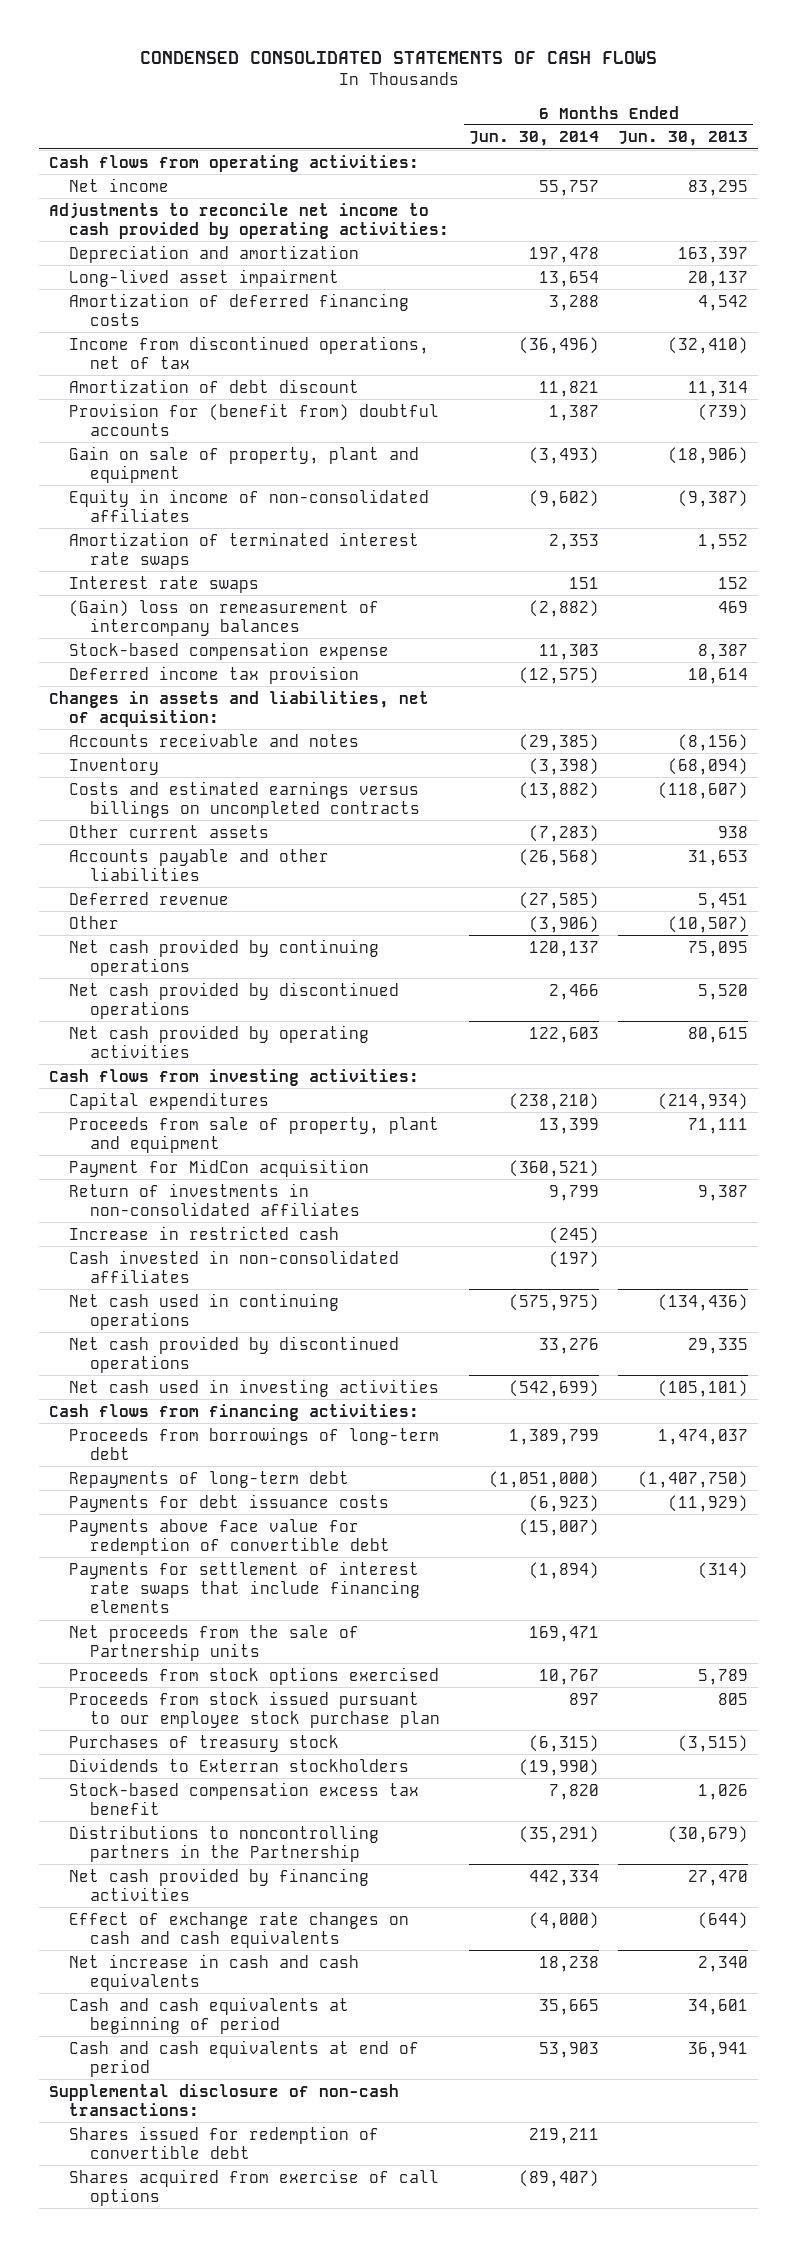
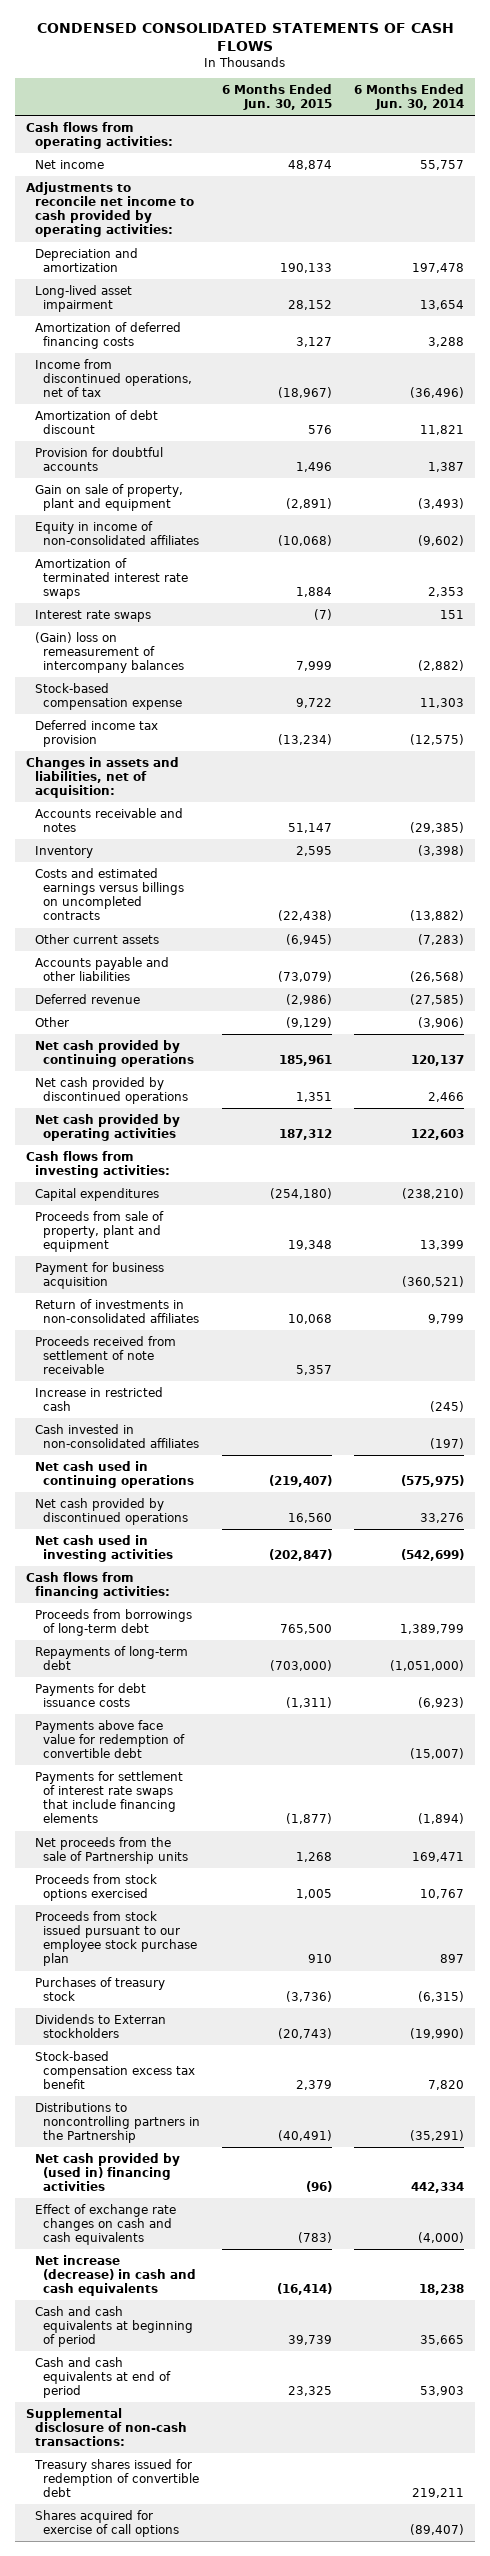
[618,131,749,147] Jun. 30, 2013 -> none
none -> [221,83,332,111] 6 Months Ended Jun. 30, 2015
[69,402,440,436] Provision for (benefit from) doubtful accounts -> [34,446,163,471] Provision for doubtful accounts
[69,1158,370,1177] Payment for MidCon acquisition -> [34,1261,164,1289] Payment for business acquisition
none -> [34,1335,176,1375] Proceeds received from settlement of note receivable
[69,1867,370,1901] Net cash provided by financing activities -> [34,2152,180,2192] Net cash provided by (used in) financing activities
[69,1953,360,1991] Net increase in cash and cash equivalents -> [34,2254,196,2297] Net increase (decrease) in cash and cash equivalents
[69,2125,380,2159] Shares issued for redemption of convertible debt -> [33,2458,199,2498] Treasury shares issued for redemption of convertible debt
[69,2168,440,2206] Shares acquired from exercise of call options -> [34,2509,179,2537] Shares acquired for exercise of call options

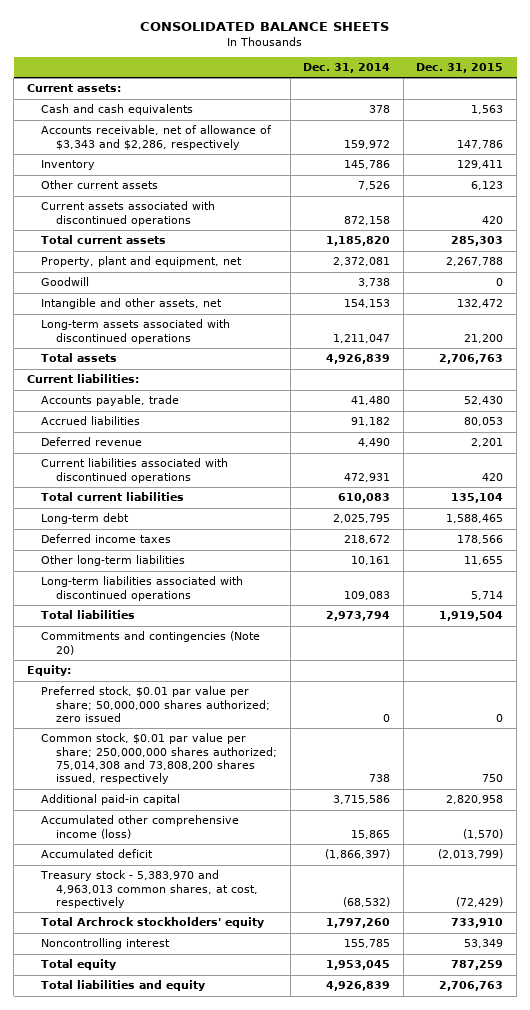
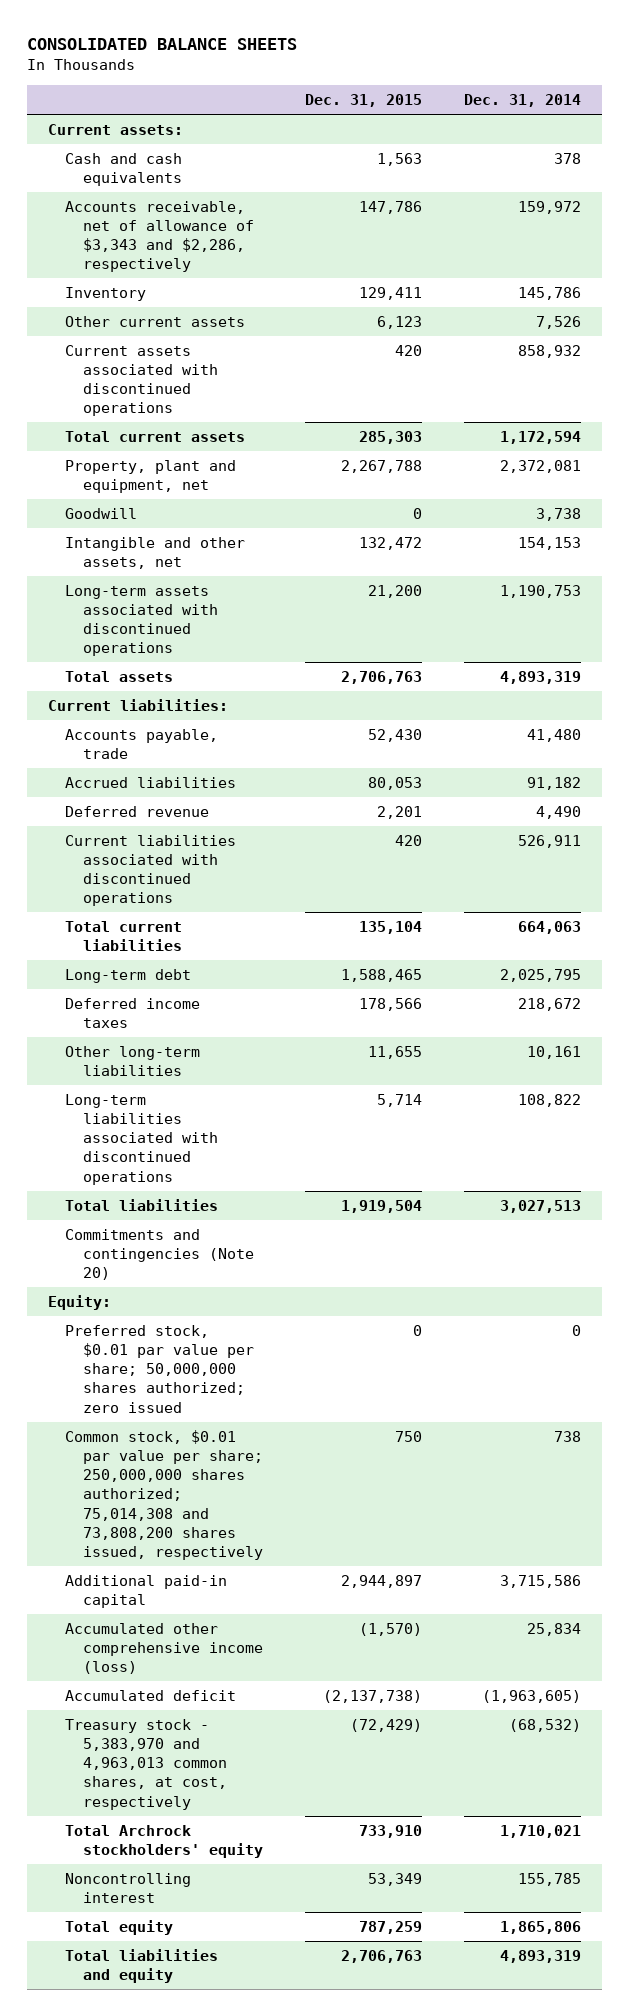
[344,215,391,225] 872,158 -> [518,344,582,358] 858,932
[326,236,391,247] 1,185,820 -> [500,430,582,444] 1,172,594
[333,333,391,343] 1,211,047 -> [500,584,582,598] 1,190,753
[326,354,391,365] 4,926,839 -> [500,670,582,684] 4,893,319
[344,472,391,482] 472,931 -> [518,834,582,848] 526,911
[338,493,391,504] 610,083 -> [518,920,582,934] 664,063
[344,590,391,600] 109,083 -> [518,1093,582,1107] 108,822
[326,611,391,622] 2,973,794 -> [500,1199,582,1213] 3,027,513
[446,795,504,805] 2,820,958 -> [340,1574,422,1588] 2,944,897
[351,829,391,839] 15,865 -> [527,1622,582,1636] 25,834
[325,849,391,860] (1,866,397) -> [482,1689,582,1703] (1,963,605)
[438,849,504,860] (2,013,799) -> [322,1689,422,1703] (2,137,738)
[326,918,391,929] 1,797,260 -> [500,1824,582,1838] 1,710,021
[326,960,391,971] 1,953,045 -> [500,1920,582,1934] 1,865,806
[326,981,391,992] 4,926,839 -> [500,1949,582,1963] 4,893,319

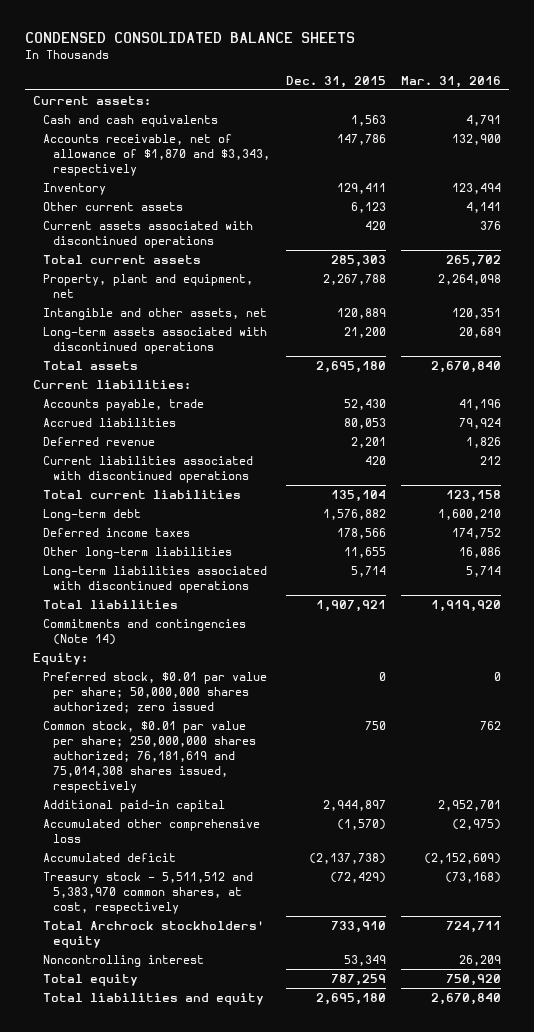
[27,38,298,51] CONSOLIDATED BALANCE SHEETS -> [25,32,356,44] CONDENSED CONSOLIDATED BALANCE SHEETS
[464,94,582,108] Dec. 31, 2014 -> none
none -> [400,75,501,88] Mar. 31, 2016
[65,200,254,273] Accounts receivable, net of allowance of $3,343 and $2,286, respectively -> [43,134,271,177] Accounts receivable, net of allowance of $1,870 and $3,343, respectively
[65,507,138,519] Goodwill -> none
[358,536,422,550] 132,472 -> [336,308,386,320] 120,889
[340,670,422,684] 2,706,763 -> [315,361,386,374] 2,695,180
[340,968,422,982] 1,588,465 -> [322,509,386,521] 1,576,882
[340,1199,422,1213] 1,919,504 -> [315,600,386,613] 1,907,921
[65,1228,254,1281] Commitments and contingencies (Note 20) -> [43,619,247,646] Commitments and contingencies (Note 14)
[65,1429,263,1560] Common stock, $0.01 par value per share; 250,000,000 shares authorized; 75,014,308 and 73,808,200 shares issued, respectively -> [43,721,257,794] Common stock, $0.01 par value per share; 250,000,000 shares authorized; 76,181,619 and 75,014,308 shares issued, respectively
[65,1622,263,1675] Accumulated other comprehensive income (loss) -> [43,819,261,844] Accumulated other comprehensive loss
[65,1718,227,1810] Treasury stock - 5,383,970 and 4,963,013 common shares, at cost, respectively -> [43,872,254,915] Treasury stock - 5,511,512 and 5,383,970 common shares, at cost, respectively
[340,1949,422,1963] 2,706,763 -> [315,993,386,1006] 2,695,180

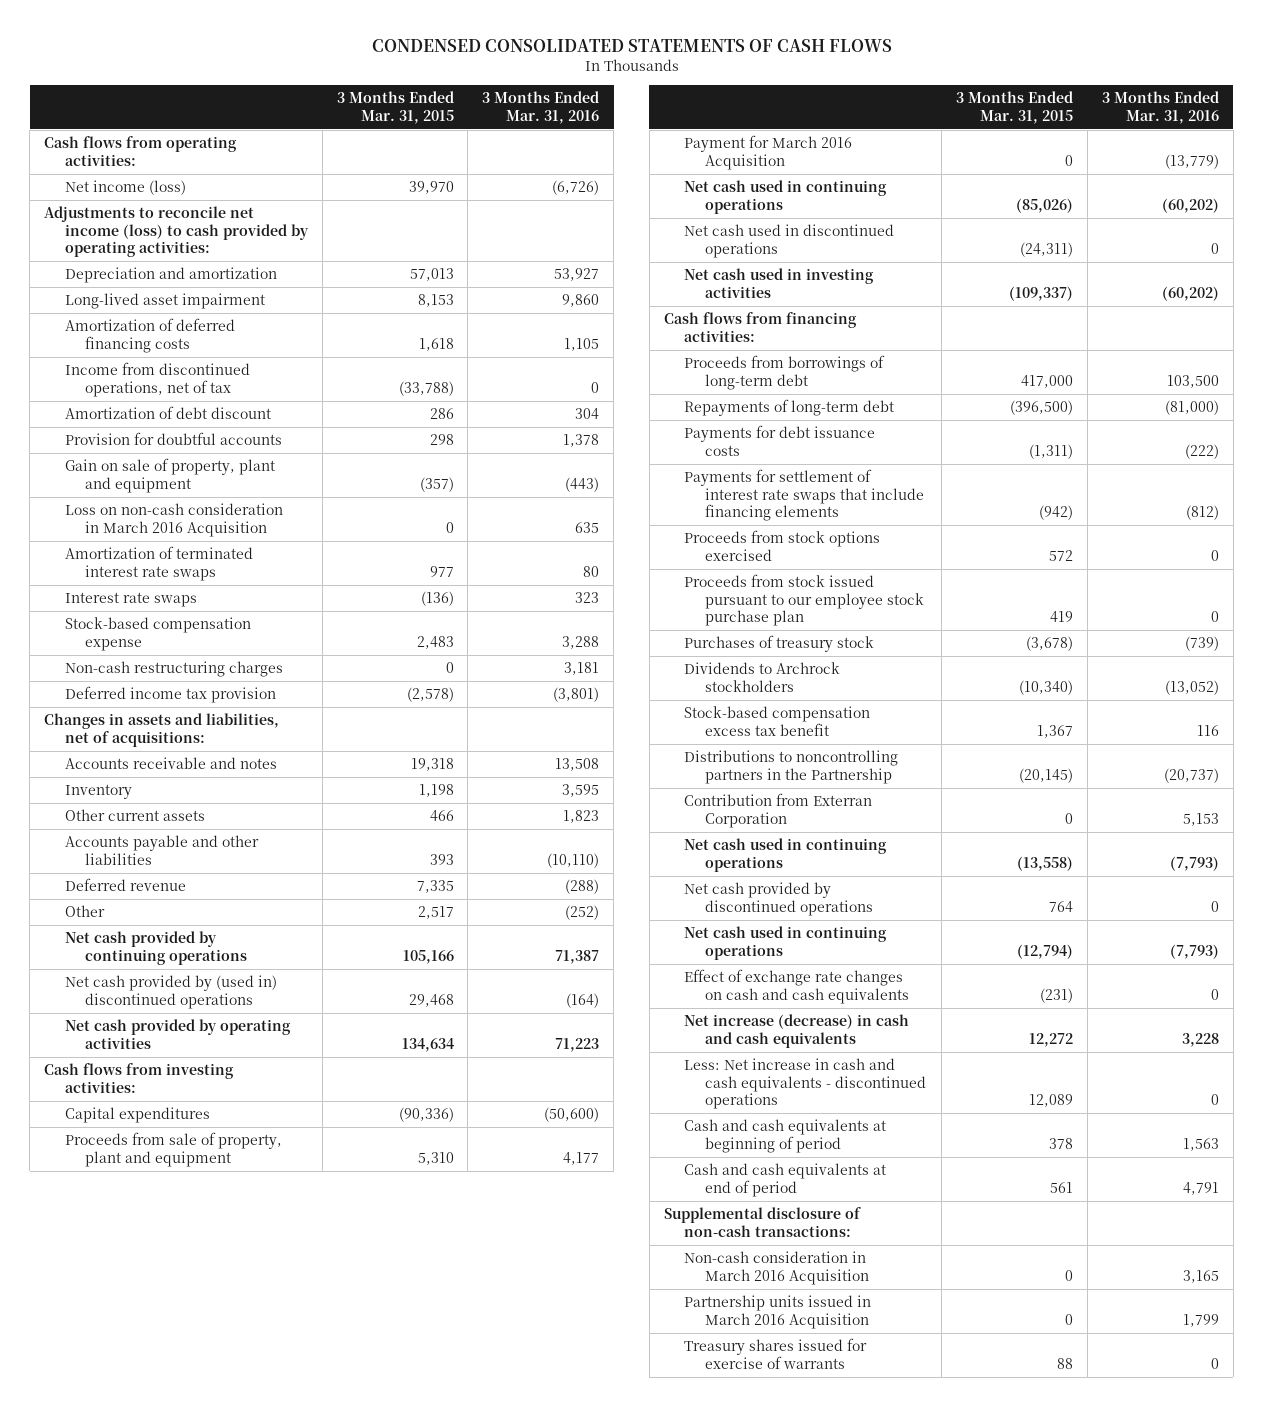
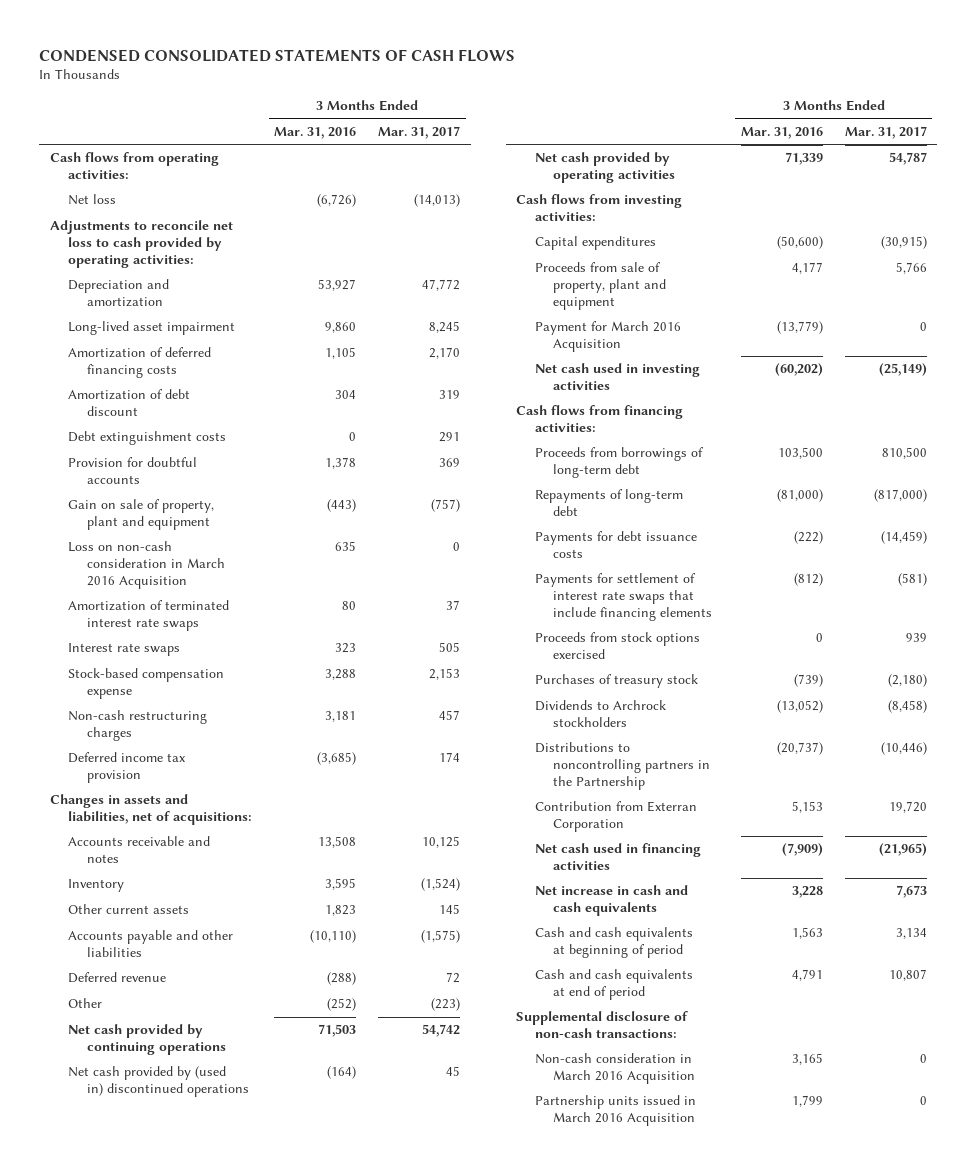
[336,91,454,124] 3 Months Ended Mar. 31, 2015 -> none
none -> [378,125,461,139] Mar. 31, 2017
[64,180,186,196] Net income (loss) -> [68,194,117,206] Net loss
[44,206,309,258] Adjustments to reconcile net income (loss) to cash provided by operating activities: -> [50,220,234,269] Adjustments to reconcile net loss to cash provided by operating activities:
[64,362,250,397] Income from discontinued operations, net of tax -> none
none -> [68,431,227,446] Debt extinguishment costs
[553,687,600,703] (3,801) -> [317,752,357,766] (3,685)
[555,949,600,964] 71,387 -> [318,1024,357,1038] 71,503
[555,1037,600,1052] 71,223 -> [784,152,823,166] 71,339
[684,180,888,214] Net cash used in continuing operations -> none
[684,224,895,258] Net cash used in discontinued operations -> none
[684,574,924,627] Proceeds from stock issued pursuant to our employee stock purchase plan -> none
[684,706,871,736] Stock-based compensation excess tax benefit -> none
[684,838,888,872] Net cash used in continuing operations -> none
[684,882,873,916] Net cash provided by discontinued operations -> none
[684,969,909,1004] Effect of exchange rate changes on cash and cash equivalents -> none
[684,1058,926,1110] Less: Net increase in cash and cash equivalents - discontinued operations -> none
[684,926,888,960] Net cash used in continuing operations -> [534,843,701,871] Net cash used in financing activities
[1169,943,1219,959] (7,793) -> [781,843,823,857] (7,909)
[684,1014,910,1048] Net increase (decrease) in cash and cash equivalents -> [534,885,688,917] Net increase in cash and cash equivalents
[684,1338,868,1369] Treasury shares issued for exercise of warrants -> none

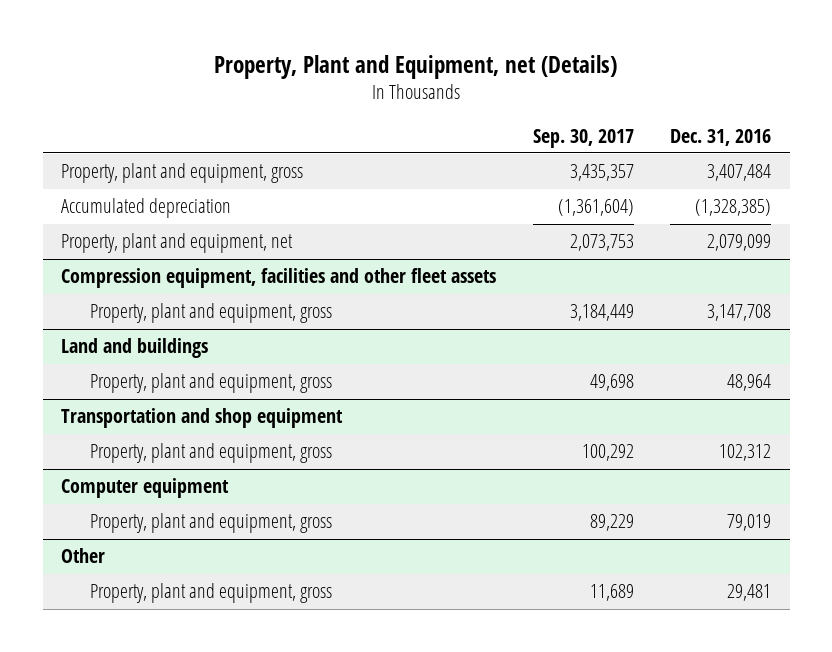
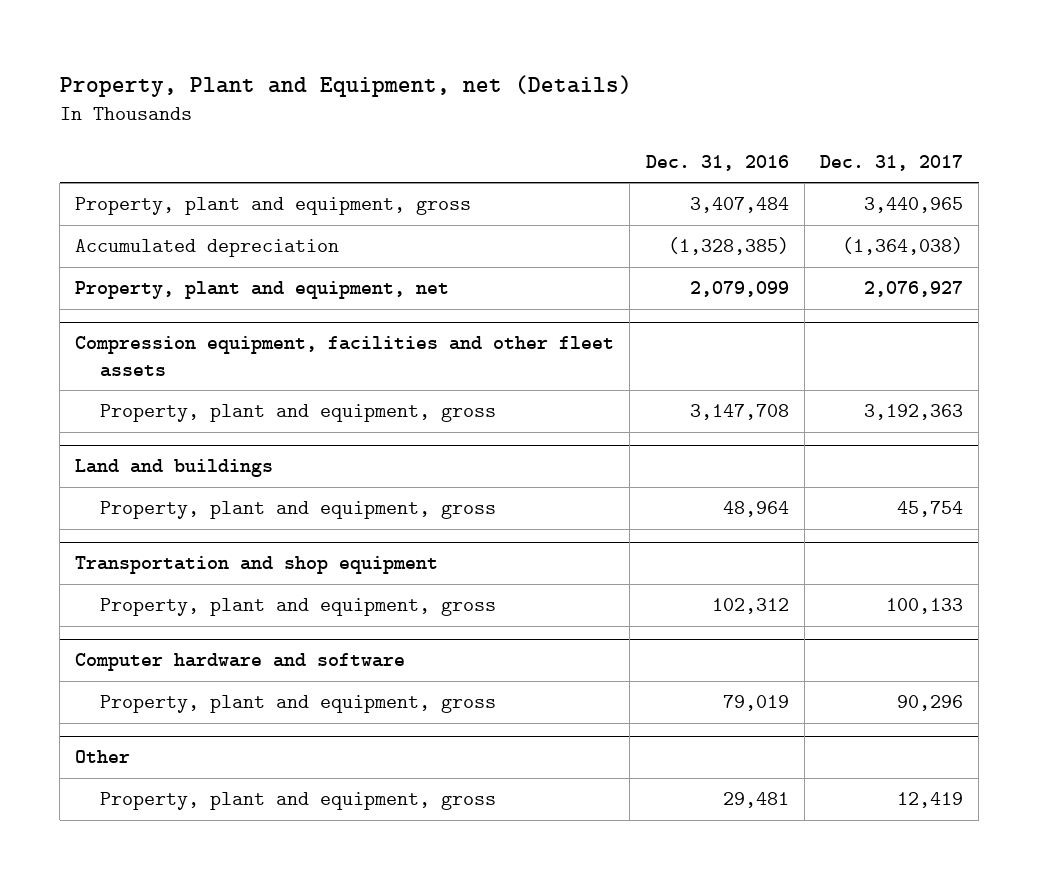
[532,128,634,148] Sep. 30, 2017 -> none
none -> [819,154,963,171] Dec. 31, 2017
[61,478,230,499] Computer equipment -> [75,653,406,672] Computer hardware and software

